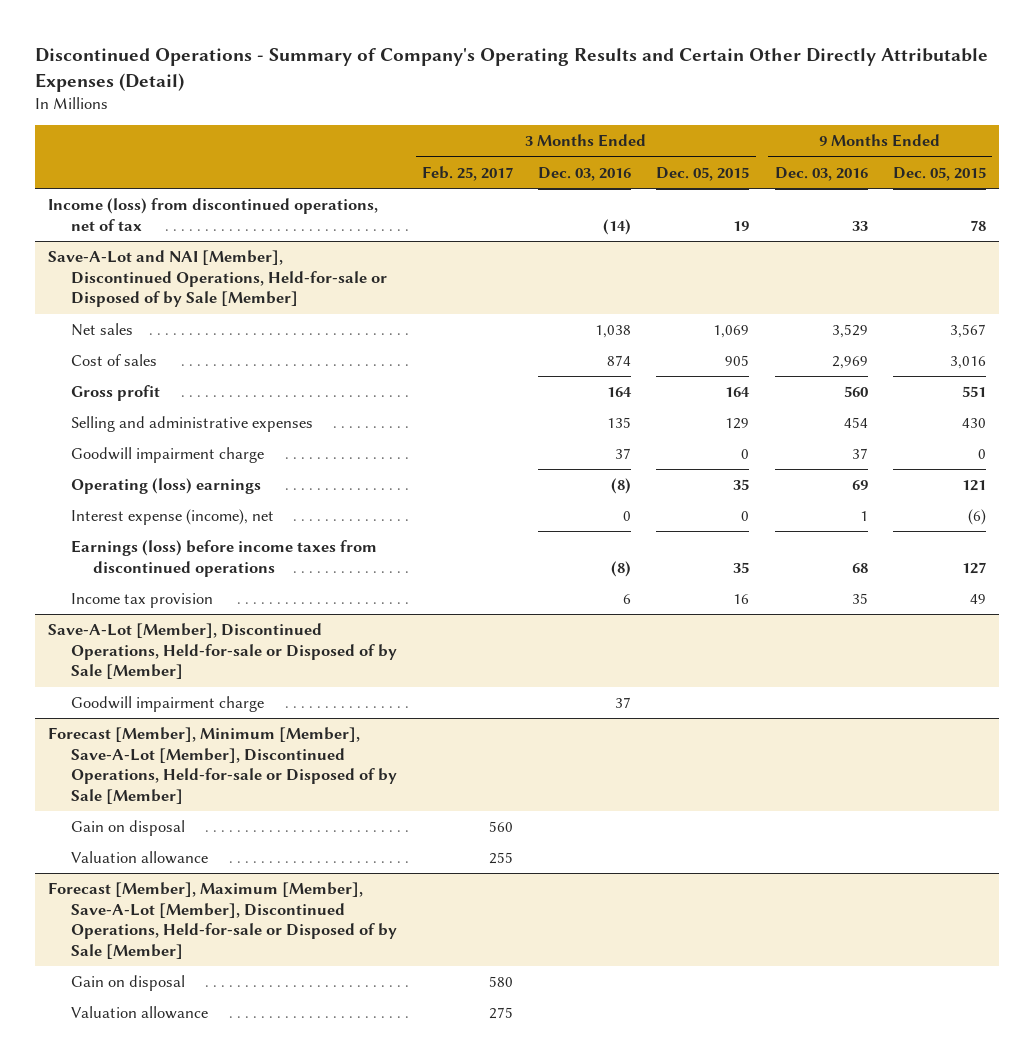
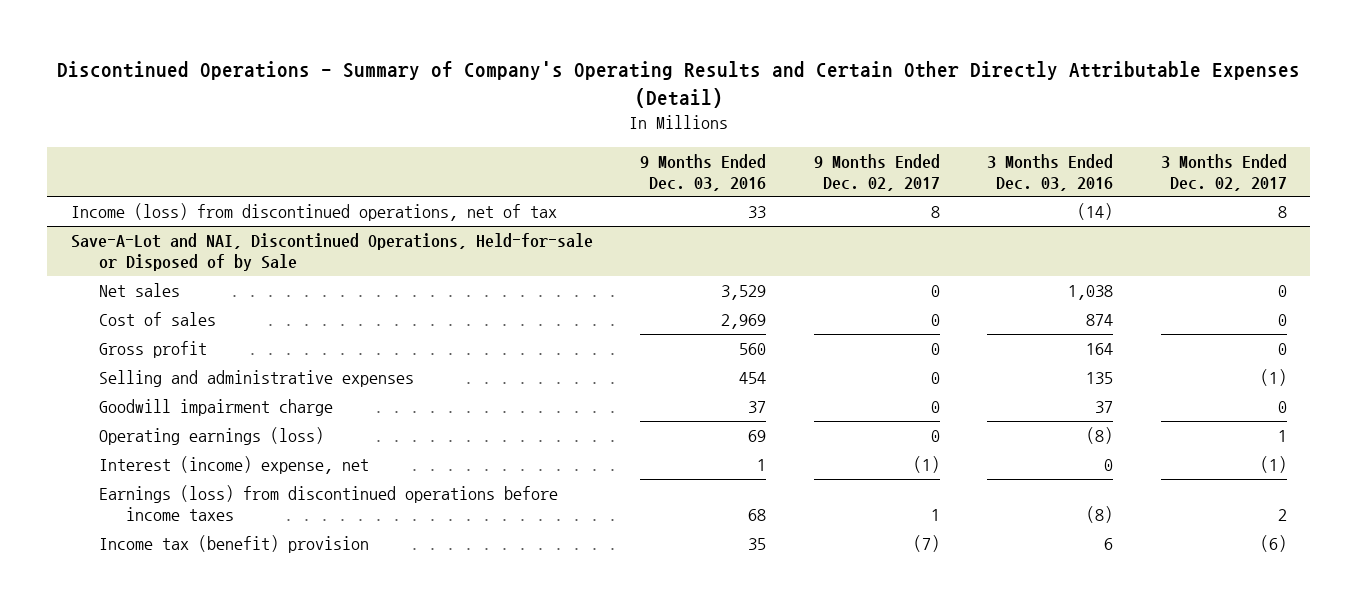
[421,165,513,181] Feb. 25, 2017 -> none
[656,166,750,181] Dec. 05, 2015 -> none
[892,166,986,181] Dec. 05, 2015 -> none
none -> [813,153,940,191] 9 Months Ended Dec. 02, 2017
none -> [1160,153,1287,191] 3 Months Ended Dec. 02, 2017
[48,250,387,308] Save-A-Lot and NAI [Member], Discontinued Operations, Held-for-sale or Disposed of by Sale [Member] -> [70,233,593,272] Save-A-Lot and NAI, Discontinued Operations, Held-for-sale or Disposed of by Sale
[48,623,397,680] Save-A-Lot [Member], Discontinued Operations, Held-for-sale or Disposed of by Sale [Member] -> none
[70,696,264,713] Goodwill impairment charge -> none
[48,727,397,804] Forecast [Member], Minimum [Member], Save-A-Lot [Member], Discontinued Operations, Held-for-sale or Disposed of by Sale [Member] -> none
[70,820,185,837] Gain on disposal -> none
[70,851,208,865] Valuation allowance -> none
[48,882,397,959] Forecast [Member], Maximum [Member], Save-A-Lot [Member], Discontinued Operations, Held-for-sale or Disposed of by Sale [Member] -> none
[70,975,185,992] Gain on disposal -> none
[70,1006,208,1020] Valuation allowance -> none
[70,478,261,495] Operating (loss) earnings -> [98,427,324,446] Operating earnings (loss)
[70,509,274,526] Interest expense (income), net -> [98,456,369,475] Interest (income) expense, net
[70,540,377,577] Earnings (loss) before income taxes from discontinued operations -> [98,485,558,522] Earnings (loss) from discontinued operations before income taxes
[70,593,213,609] Income tax provision -> [98,535,369,554] Income tax (benefit) provision

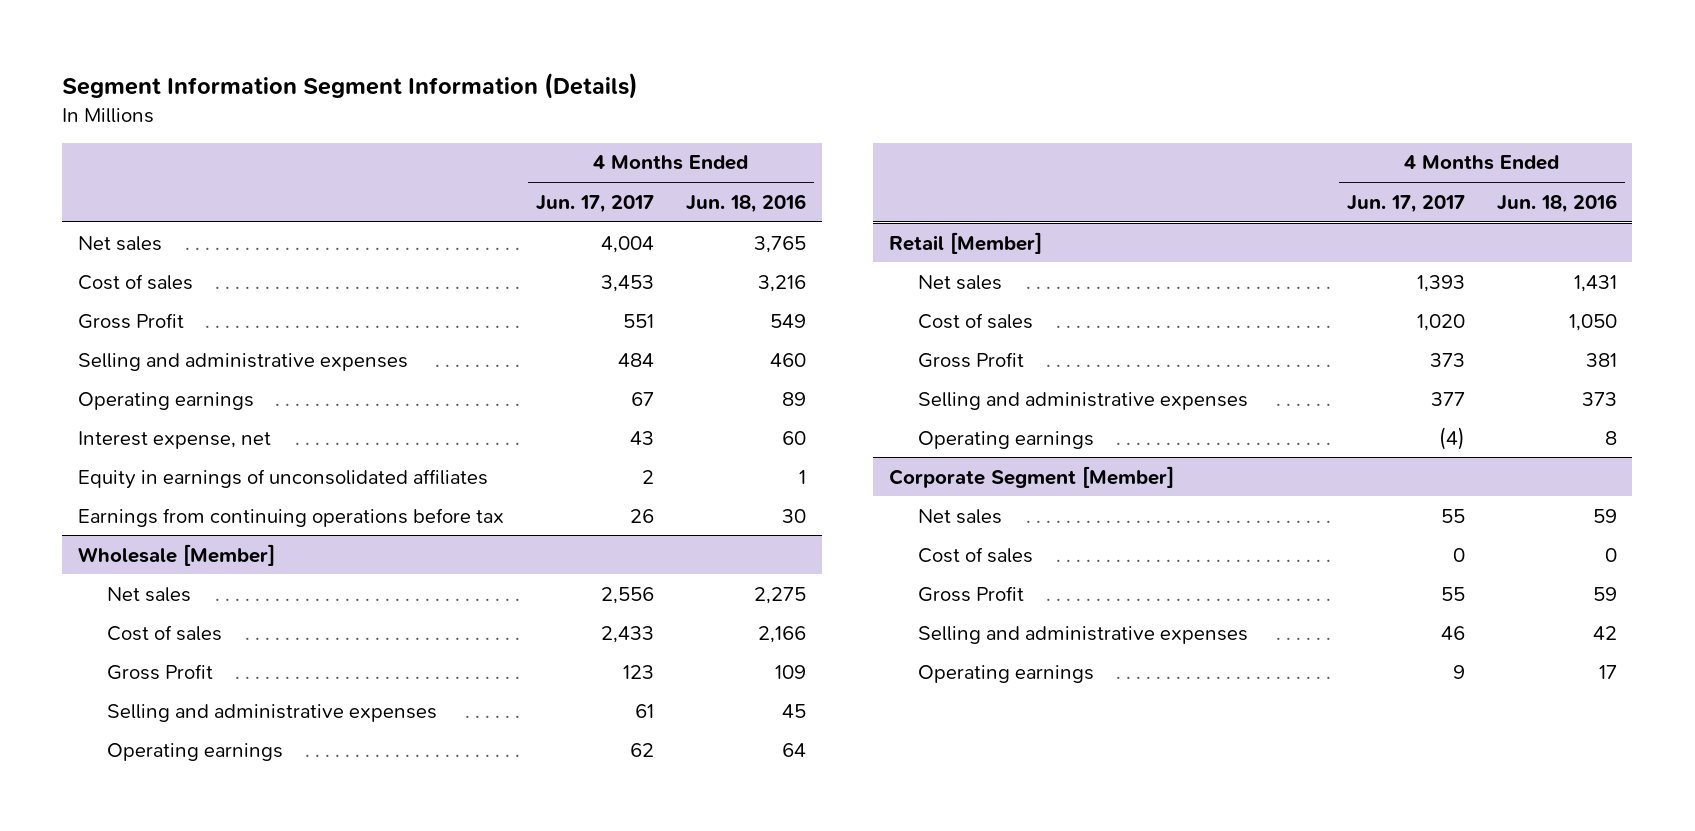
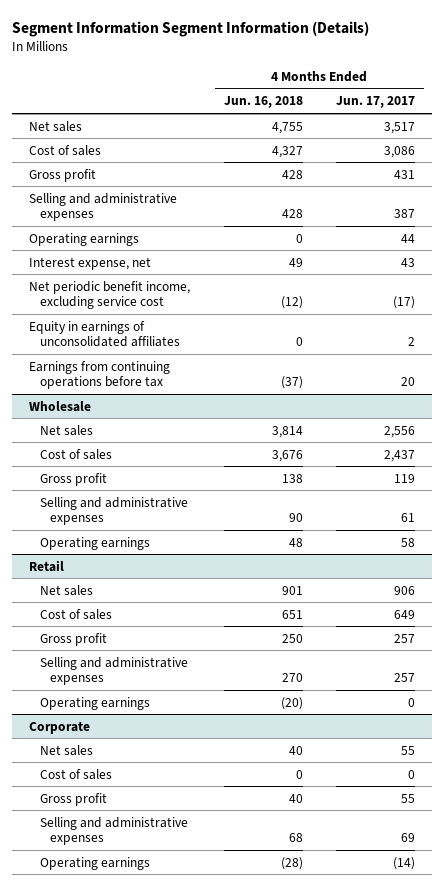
[685,193,806,213] Jun. 18, 2016 -> none
none -> [223,96,303,109] Jun. 16, 2018
[600,235,654,253] 4,004 -> [384,121,416,134] 3,517
[600,274,654,292] 3,453 -> [384,145,416,158] 3,086
[78,312,185,329] Gross Profit -> [29,168,97,182] Gross profit
[622,313,654,328] 551 -> [394,169,416,179] 431
[617,352,654,367] 484 -> [394,209,416,219] 387
[630,391,654,406] 67 -> [401,233,416,243] 44
none -> [29,280,191,310] Net periodic benefit income, excluding service cost
[629,508,654,523] 26 -> [401,377,416,387] 20
[78,543,276,566] Wholesale [Member] -> [29,400,92,412] Wholesale
[600,625,654,643] 2,433 -> [384,449,416,462] 2,437
[107,663,214,680] Gross Profit -> [39,472,107,486] Gross profit
[622,664,654,679] 123 -> [394,473,416,483] 119
[629,742,654,757] 62 -> [401,537,416,547] 58
[889,231,1043,254] Retail [Member] -> [29,559,65,572] Retail
[1416,274,1465,292] 1,393 -> [394,585,416,595] 906
[1416,313,1465,331] 1,020 -> [394,609,416,619] 649
[918,351,1025,368] Gross Profit -> [39,632,107,646] Gross profit
[1429,352,1465,367] 373 -> [394,633,416,643] 257
[1430,391,1465,406] 377 -> [394,673,416,683] 257
[1438,426,1465,450] (4) -> [408,697,416,707] 0
[889,465,1175,488] Corporate Segment [Member] -> [29,720,91,734] Corporate
[918,585,1025,602] Gross Profit -> [39,792,107,806] Gross profit
[1440,625,1465,640] 46 -> [401,833,416,843] 69
[1452,664,1465,679] 9 -> [393,856,416,870] (14)

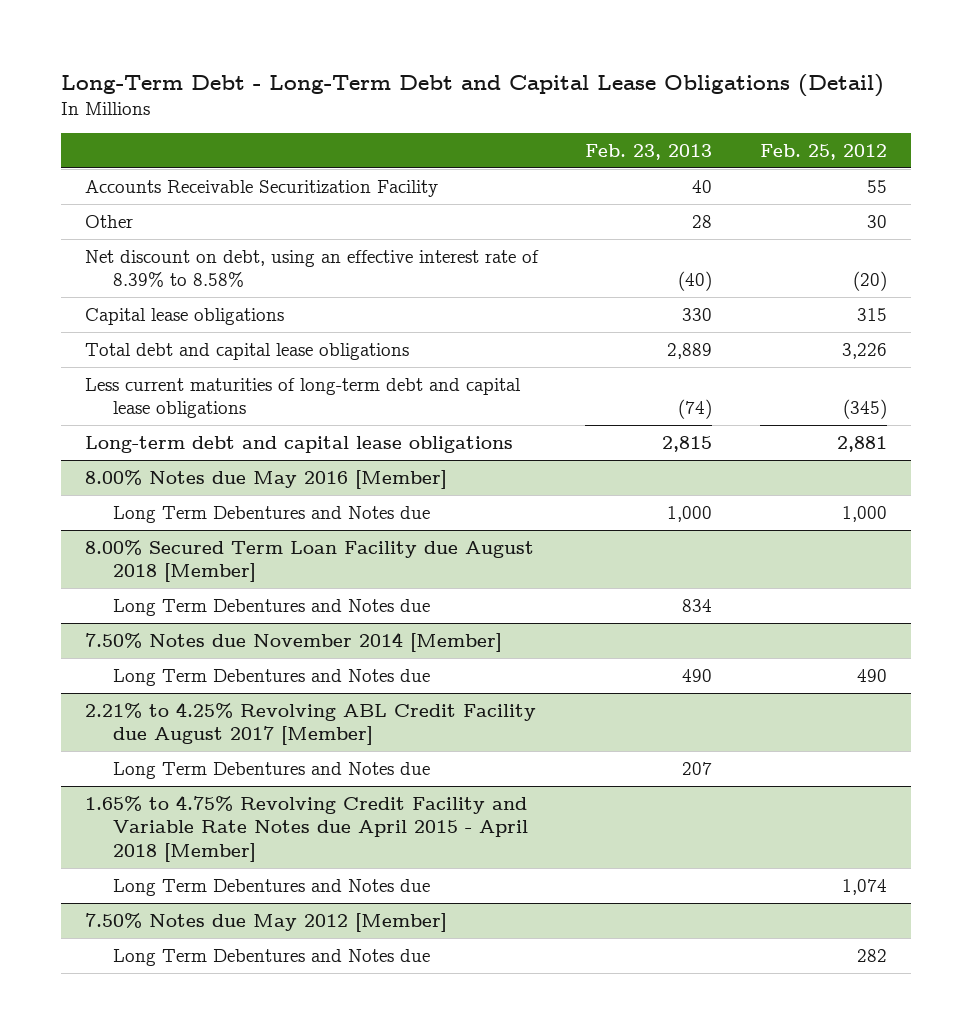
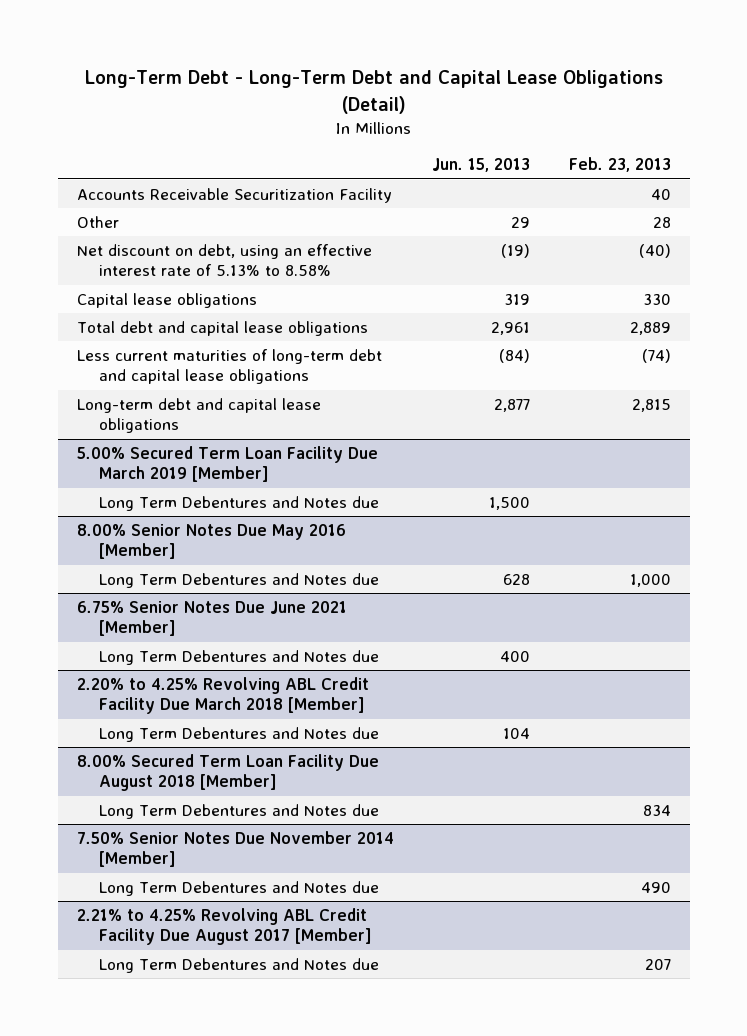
[760,143,888,160] Feb. 25, 2012 -> none
none -> [432,158,531,173] Jun. 15, 2013
[84,249,539,288] Net discount on debt, using an effective interest rate of 8.39% to 8.58% -> [76,243,372,277] Net discount on debt, using an effective interest rate of 5.13% to 8.58%
none -> [76,445,378,483] 5.00% Secured Term Loan Facility Due March 2019 [Member]
none -> [98,495,379,511] Long Term Debentures and Notes due
[84,469,447,489] 8.00% Notes due May 2016 [Member] -> [76,523,346,560] 8.00% Senior Notes Due May 2016 [Member]
none -> [76,600,347,637] 6.75% Senior Notes Due June 2021 [Member]
none -> [98,649,379,665] Long Term Debentures and Notes due
none -> [76,676,369,715] 2.20% to 4.25% Revolving ABL Credit Facility Due March 2018 [Member]
none -> [98,726,379,742] Long Term Debentures and Notes due
[84,539,534,583] 8.00% Secured Term Loan Facility due August 2018 [Member] -> [76,753,379,792] 8.00% Secured Term Loan Facility Due August 2018 [Member]
[84,631,502,652] 7.50% Notes due November 2014 [Member] -> [76,830,394,868] 7.50% Senior Notes Due November 2014 [Member]
[84,701,536,746] 2.21% to 4.25% Revolving ABL Credit Facility due August 2017 [Member] -> [76,907,372,946] 2.21% to 4.25% Revolving ABL Credit Facility Due August 2017 [Member]
[84,794,529,862] 1.65% to 4.75% Revolving Credit Facility and Variable Rate Notes due April 2015 - April 2018 [Member] -> none
[113,878,431,896] Long Term Debentures and Notes due -> none
[84,912,447,932] 7.50% Notes due May 2012 [Member] -> none
[113,948,431,966] Long Term Debentures and Notes due -> none

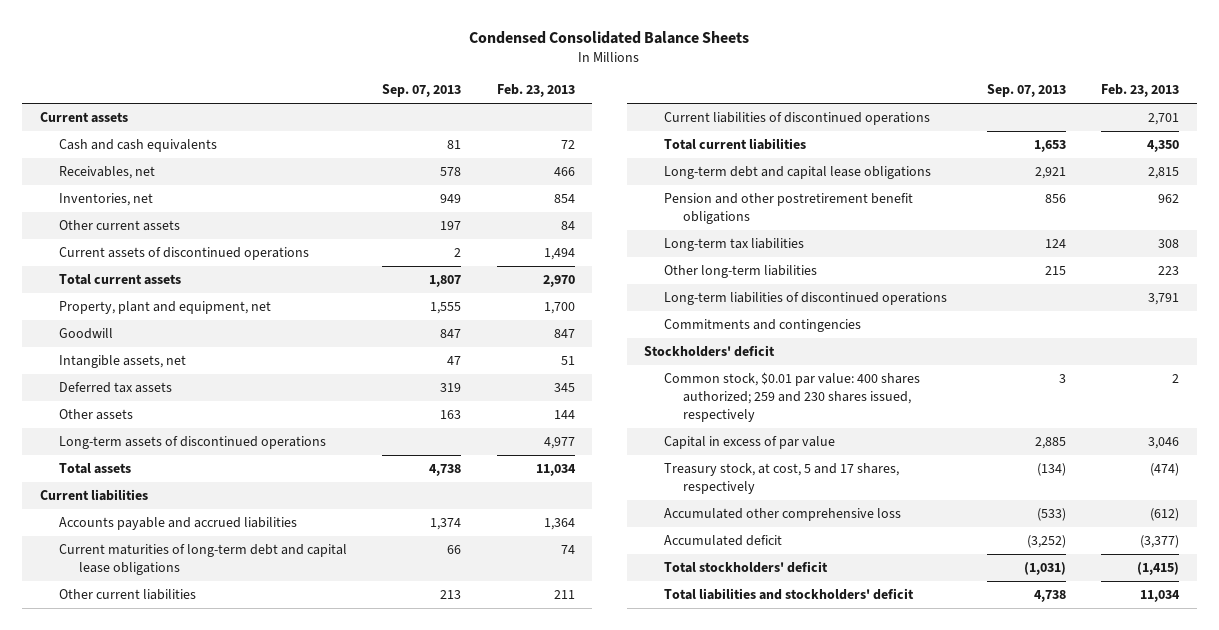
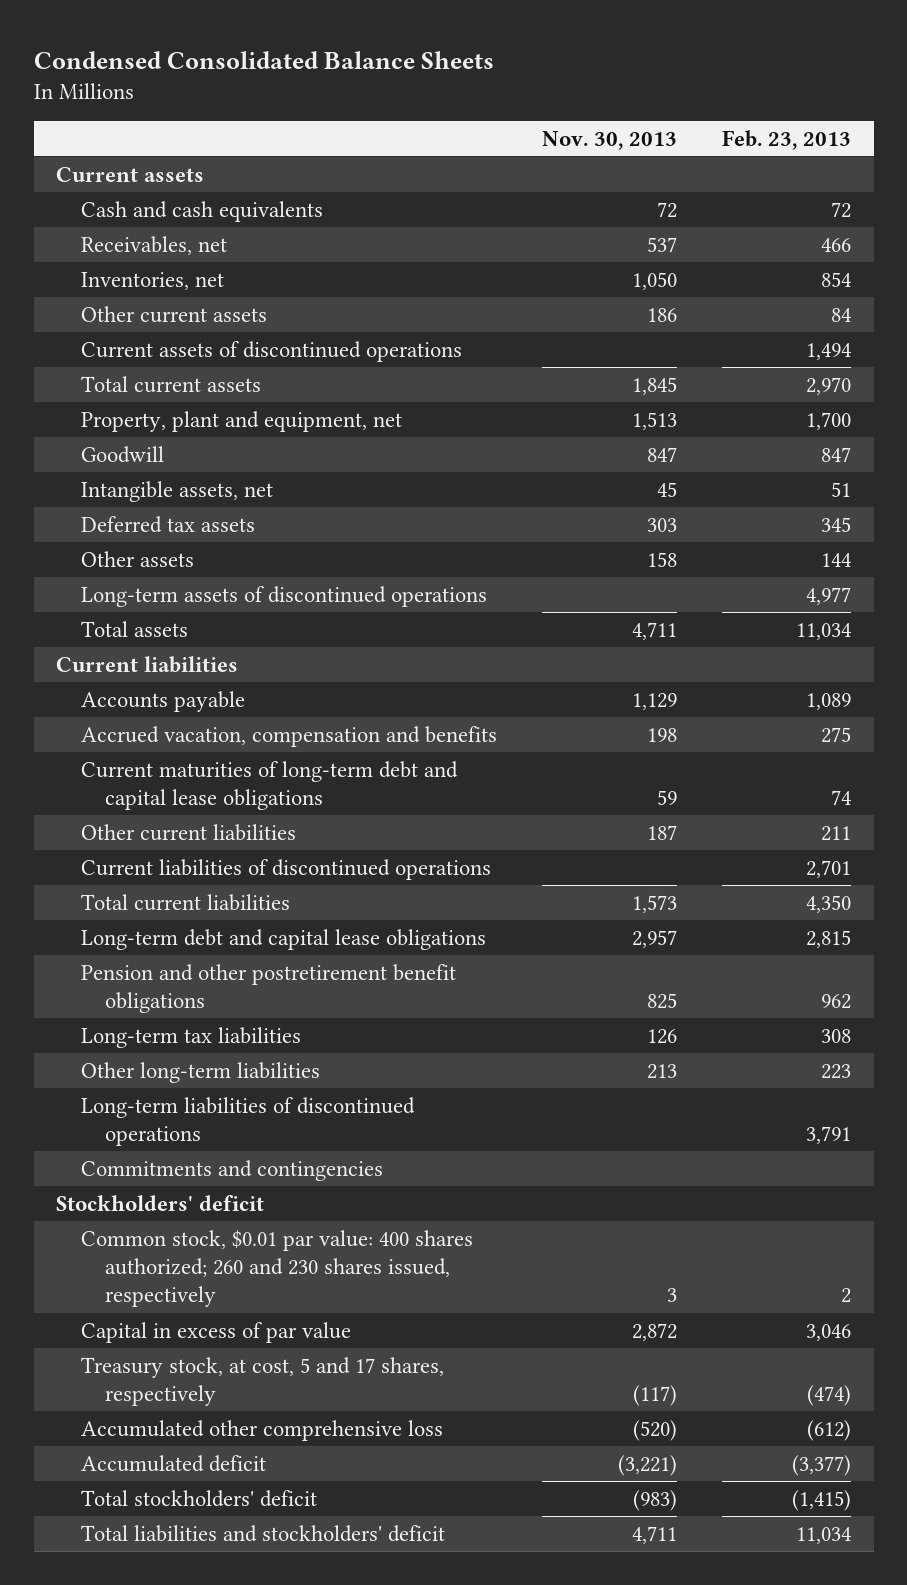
[382,84,462,98] Sep. 07, 2013 -> none
none -> [541,130,677,150] Nov. 30, 2013
[59,517,298,531] Accounts payable and accrued liabilities -> none
none -> [80,690,245,712] Accounts payable
none -> [80,725,497,747] Accrued vacation, compensation and benefits
[663,372,920,422] Common stock, $0.01 par value: 400 shares authorized; 259 and 230 shares issued, respectively -> [80,1229,473,1308] Common stock, $0.01 par value: 400 shares authorized; 260 and 230 shares issued, respectively

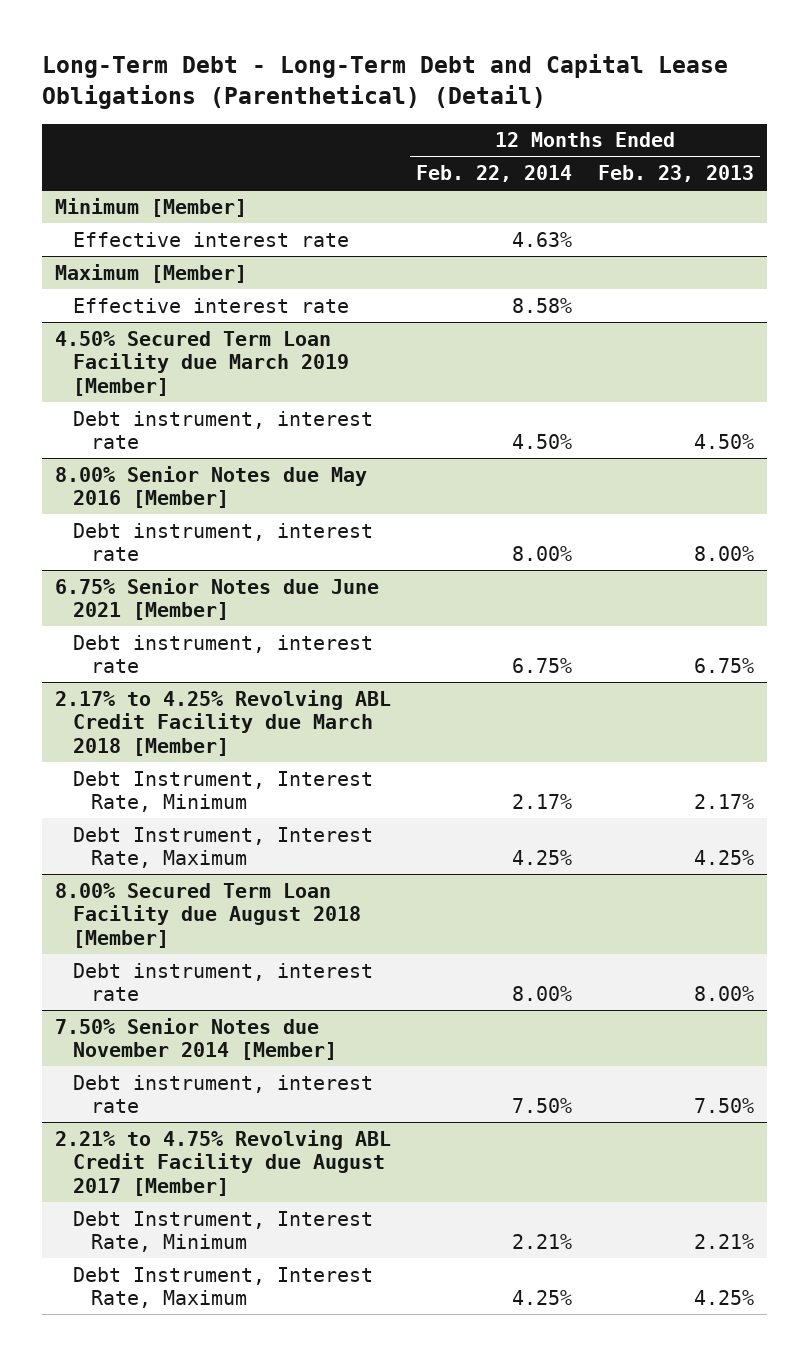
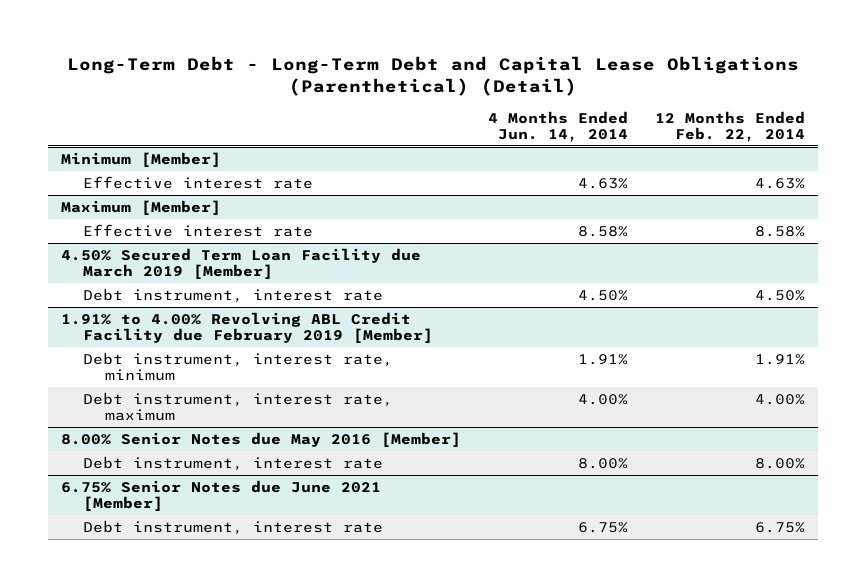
[597,165,754,183] Feb. 23, 2013 -> none
none -> [487,110,628,143] 4 Months Ended Jun. 14, 2014
none -> [61,311,433,344] 1.91% to 4.00% Revolving ABL Credit Facility due February 2019 [Member]
none -> [82,351,393,382] Debt instrument, interest rate, minimum
none -> [82,391,393,422] Debt instrument, interest rate, maximum
[55,689,392,757] 2.17% to 4.25% Revolving ABL Credit Facility due March 2018 [Member] -> none
[73,770,374,813] Debt Instrument, Interest Rate, Minimum -> none
[73,826,374,869] Debt Instrument, Interest Rate, Maximum -> none
[55,882,362,949] 8.00% Secured Term Loan Facility due August 2018 [Member] -> none
[73,962,374,1002] Debt instrument, interest rate -> none
[55,1017,338,1061] 7.50% Senior Notes due November 2014 [Member] -> none
[73,1074,374,1114] Debt instrument, interest rate -> none
[55,1129,392,1197] 2.21% to 4.75% Revolving ABL Credit Facility due August 2017 [Member] -> none
[73,1210,374,1253] Debt Instrument, Interest Rate, Minimum -> none
[73,1266,374,1309] Debt Instrument, Interest Rate, Maximum -> none

